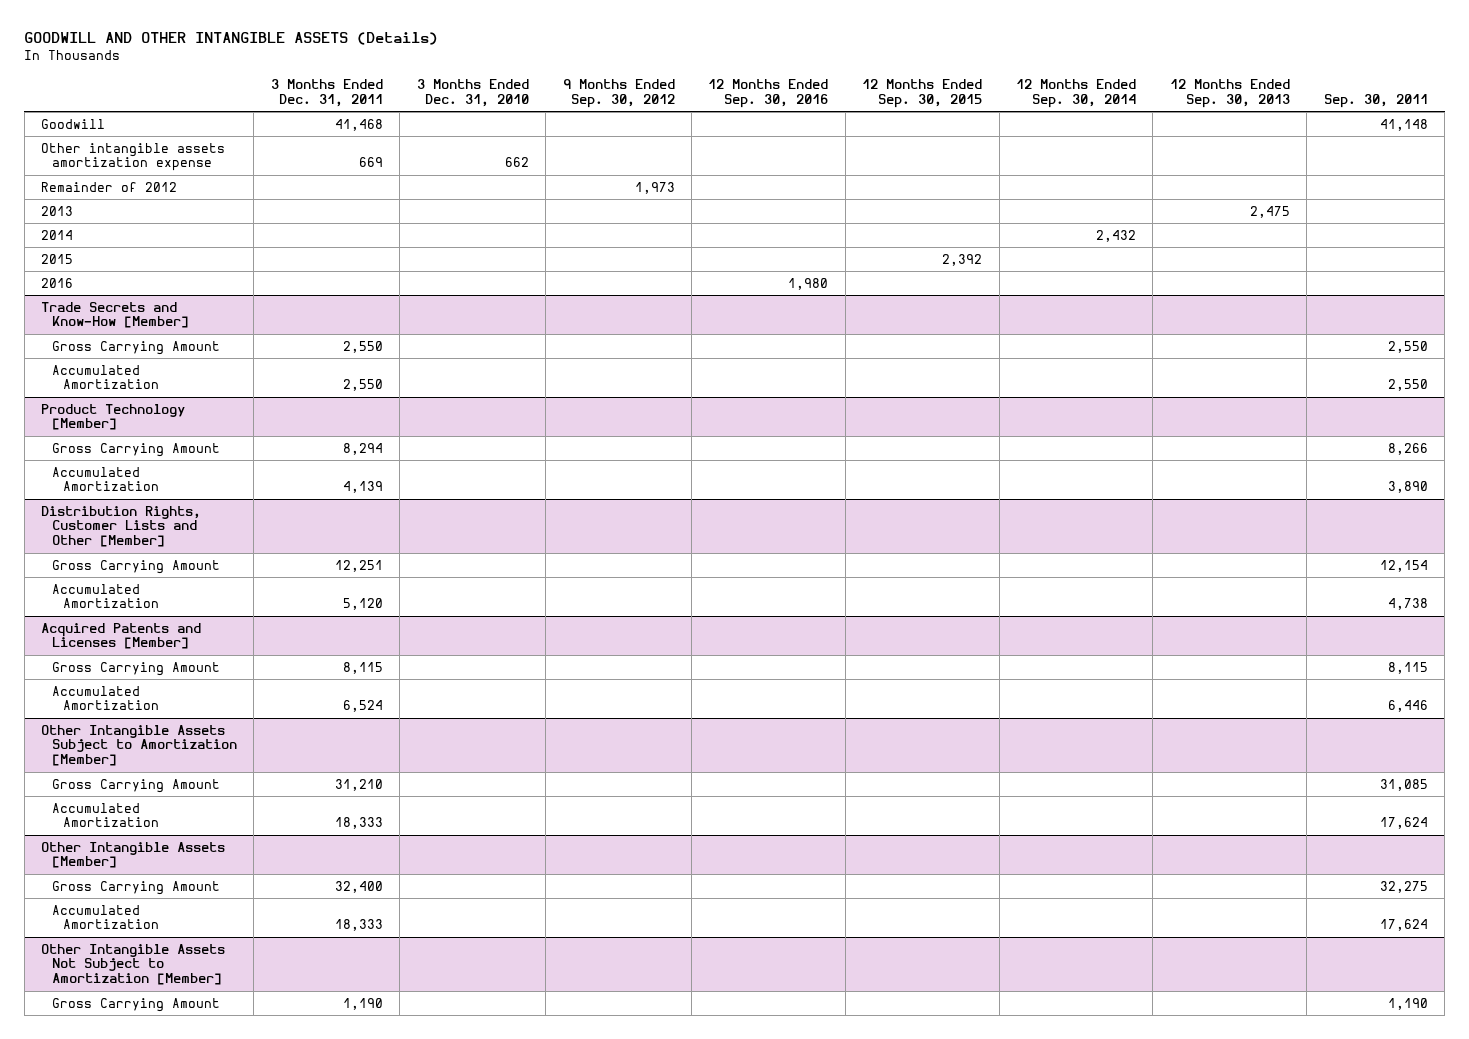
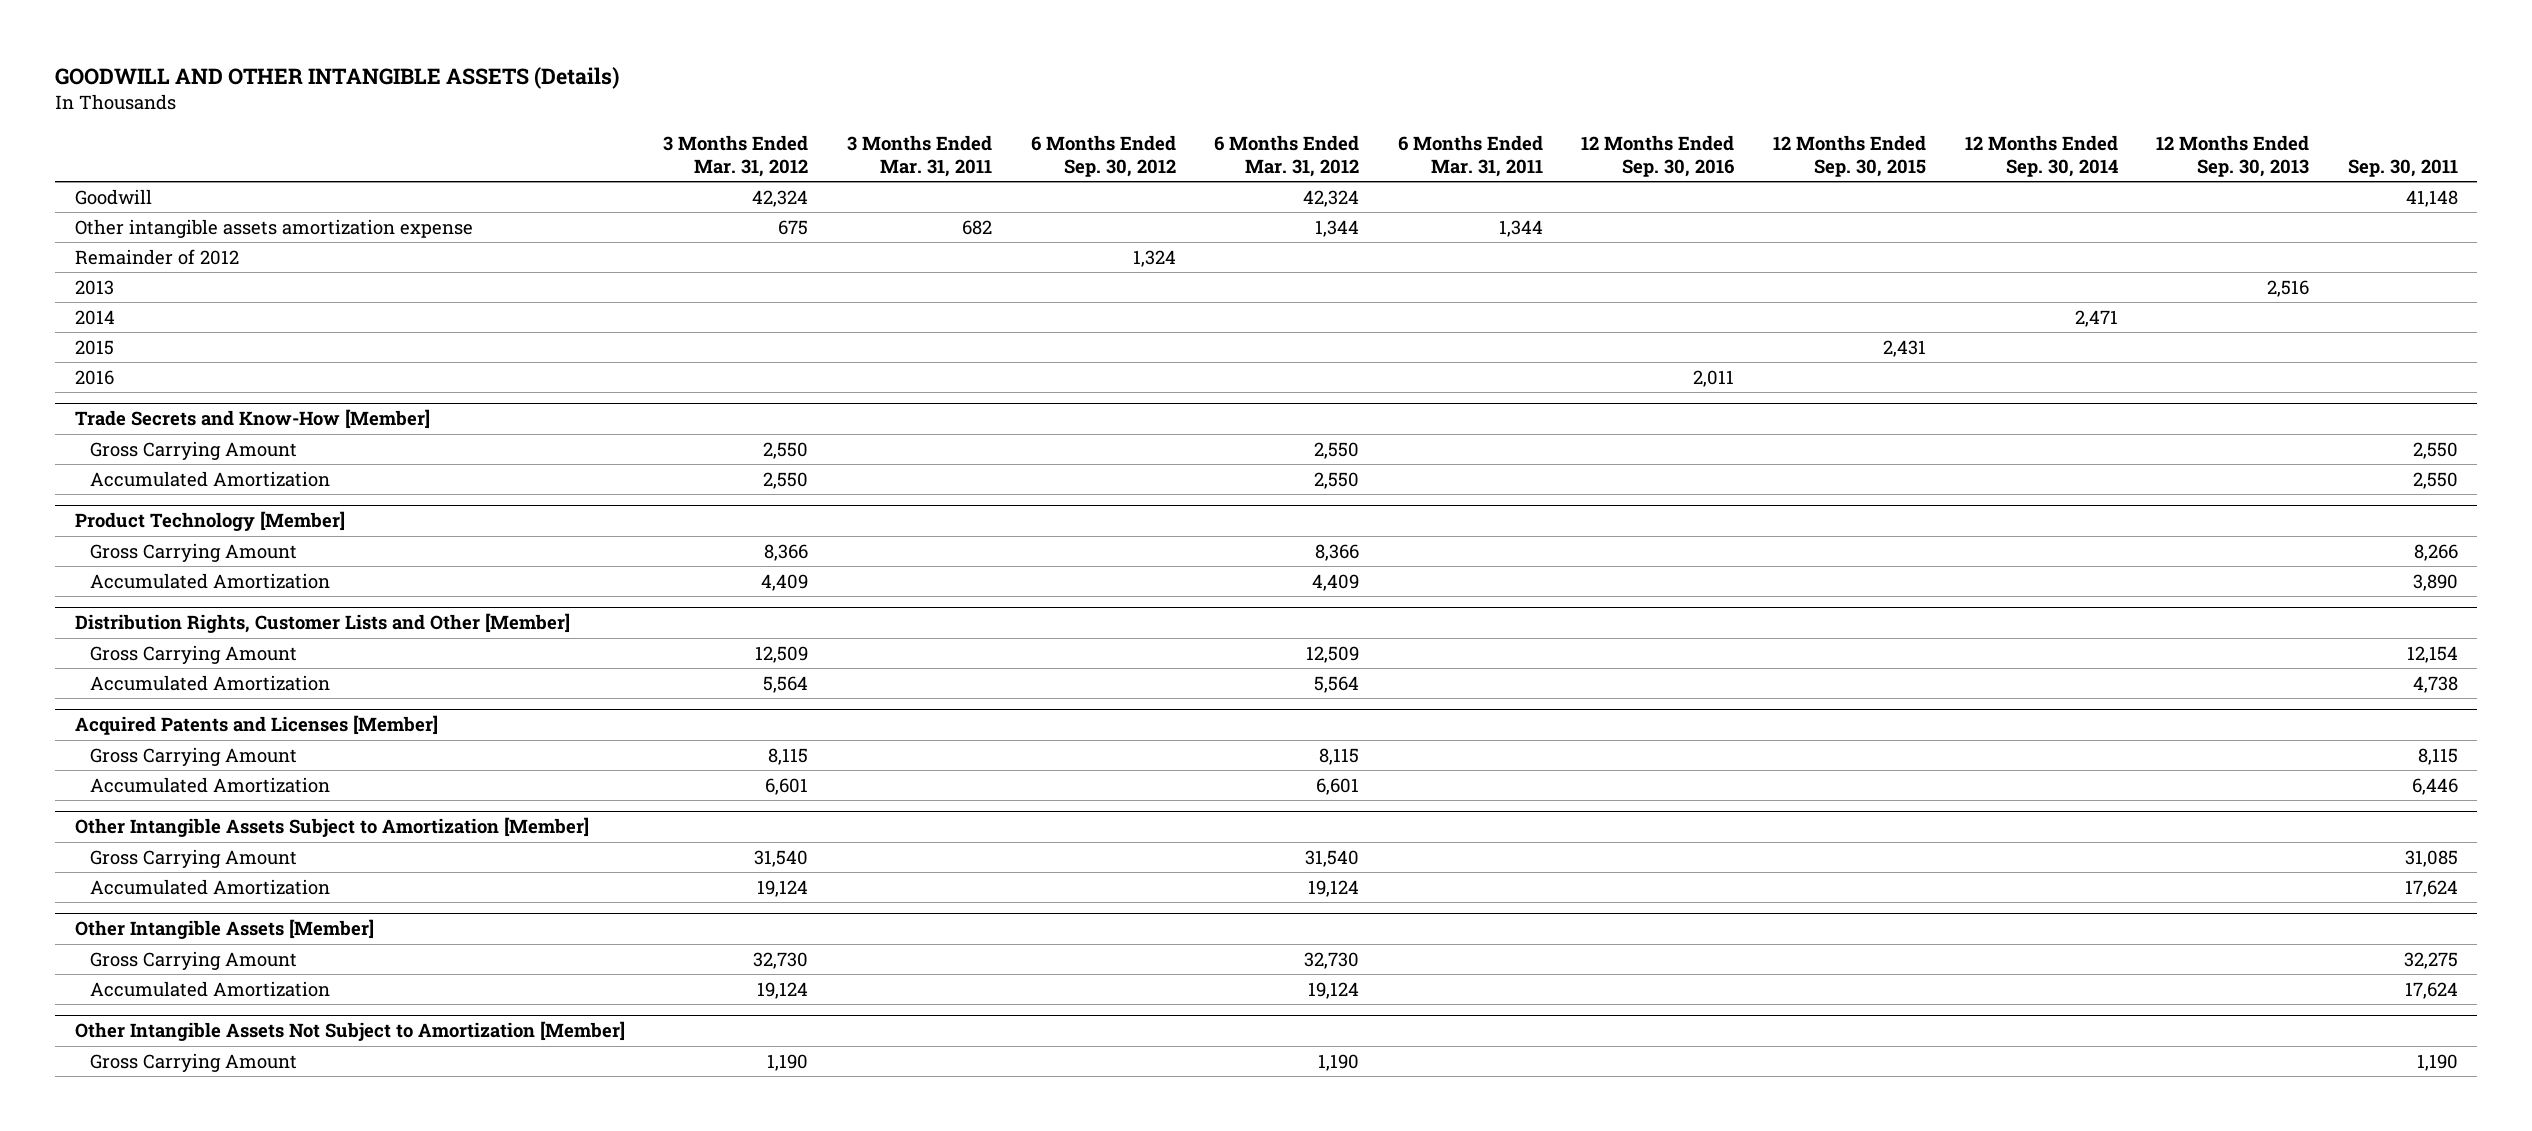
[270,78,383,107] 3 Months Ended Dec. 31, 2011 -> none
[416,78,529,107] 3 Months Ended Dec. 31, 2010 -> none
[562,78,675,108] 9 Months Ended Sep. 30, 2012 -> none
none -> [663,134,809,177] 3 Months Ended Mar. 31, 2012
none -> [846,134,992,177] 3 Months Ended Mar. 31, 2011
none -> [1030,134,1176,177] 6 Months Ended Sep. 30, 2012
none -> [1214,134,1360,177] 6 Months Ended Mar. 31, 2012
none -> [1397,134,1543,177] 6 Months Ended Mar. 31, 2011
[1249,205,1290,218] 2,475 -> [2267,279,2310,297] 2,516
[1096,229,1137,242] 2,432 -> [2074,309,2118,327] 2,471
[942,253,983,266] 2,392 -> [1882,339,1926,357] 2,431
[788,277,829,290] 1,980 -> [1693,369,1735,387] 2,011

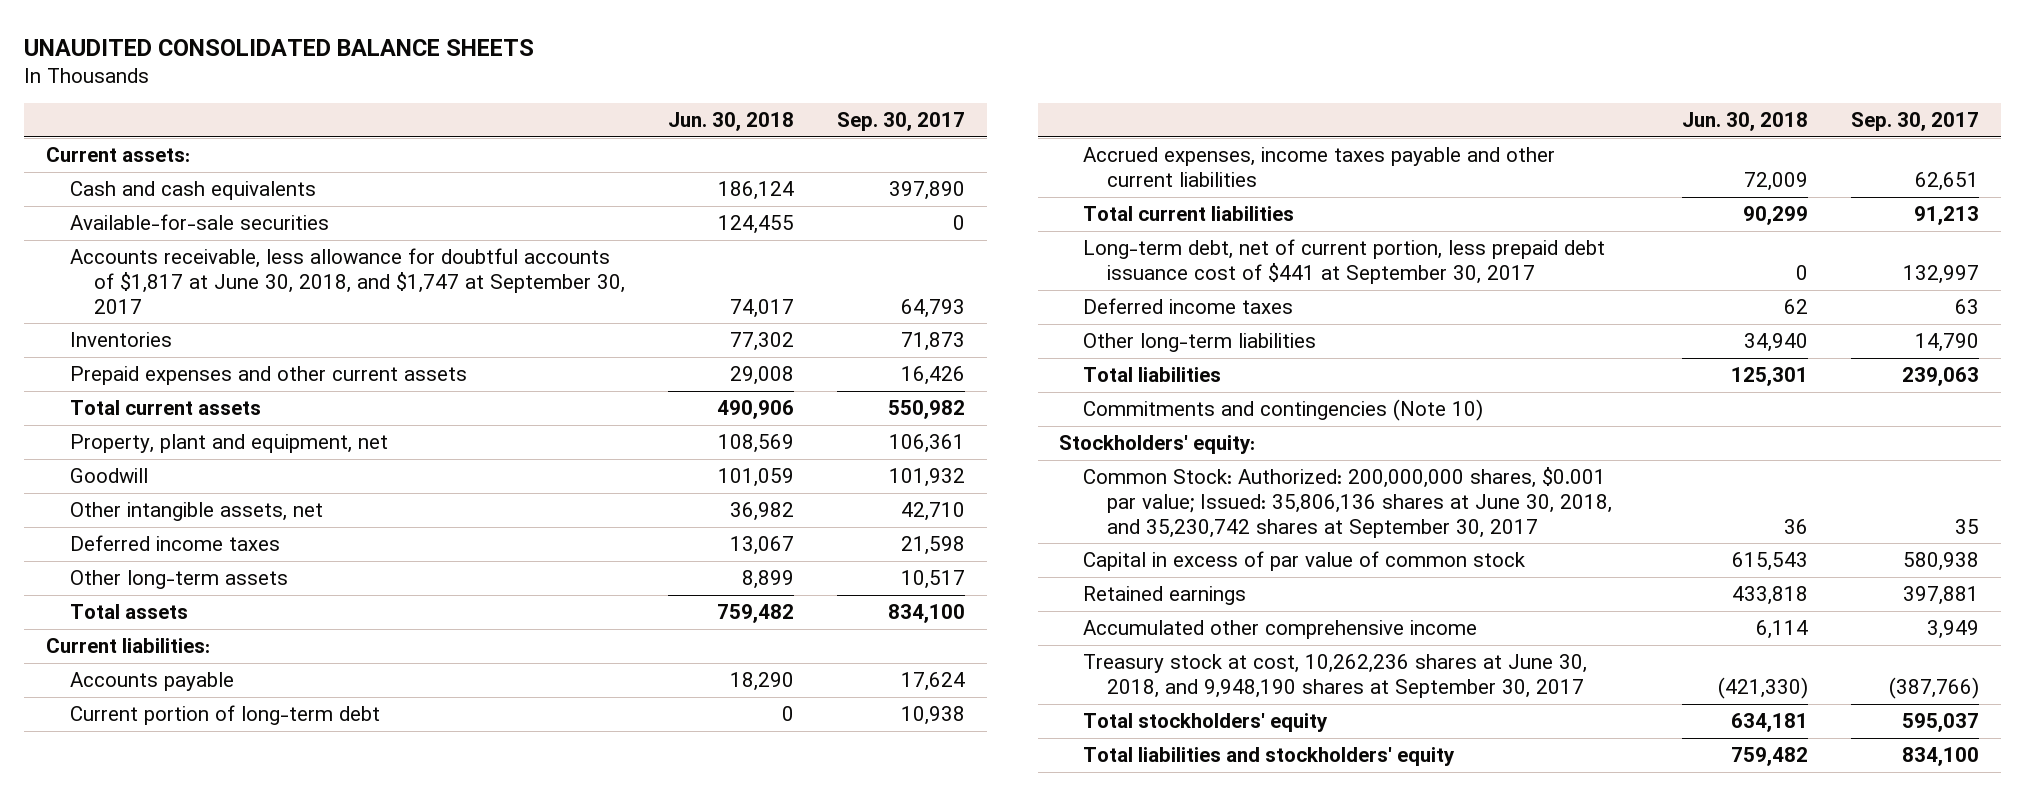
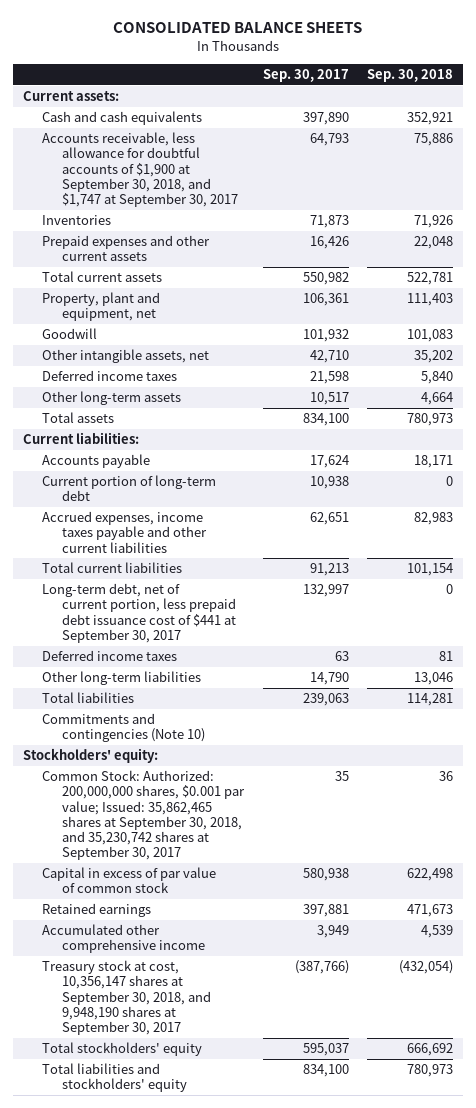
[24,38,535,56] UNAUDITED CONSOLIDATED BALANCE SHEETS -> [112,22,362,34] CONSOLIDATED BALANCE SHEETS
[668,112,795,132] Jun. 30, 2018 -> none
none -> [367,69,454,83] Sep. 30, 2018
[69,214,329,231] Available-for-sale securities -> none
[69,248,625,314] Accounts receivable, less allowance for doubtful accounts of $1,817 at June 30, 2018, and $1,747 at September 30, 2017 -> [42,132,238,207] Accounts receivable, less allowance for doubtful accounts of $1,900 at September 30, 2018, and $1,747 at September 30, 2017
[1083,467,1613,538] Common Stock: Authorized: 200,000,000 shares, $0.001 par value; Issued: 35,806,136 shares at June 30, 2018, and 35,230,742 shares at September 30, 2017 -> [42,770,245,860] Common Stock: Authorized: 200,000,000 shares, $0.001 par value; Issued: 35,862,465 shares at September 30, 2018, and 35,230,742 shares at September 30, 2017
[1083,654,1588,698] Treasury stock at cost, 10,262,236 shares at June 30, 2018, and 9,948,190 shares at September 30, 2017 -> [42,960,211,1035] Treasury stock at cost, 10,356,147 shares at September 30, 2018, and 9,948,190 shares at September 30, 2017

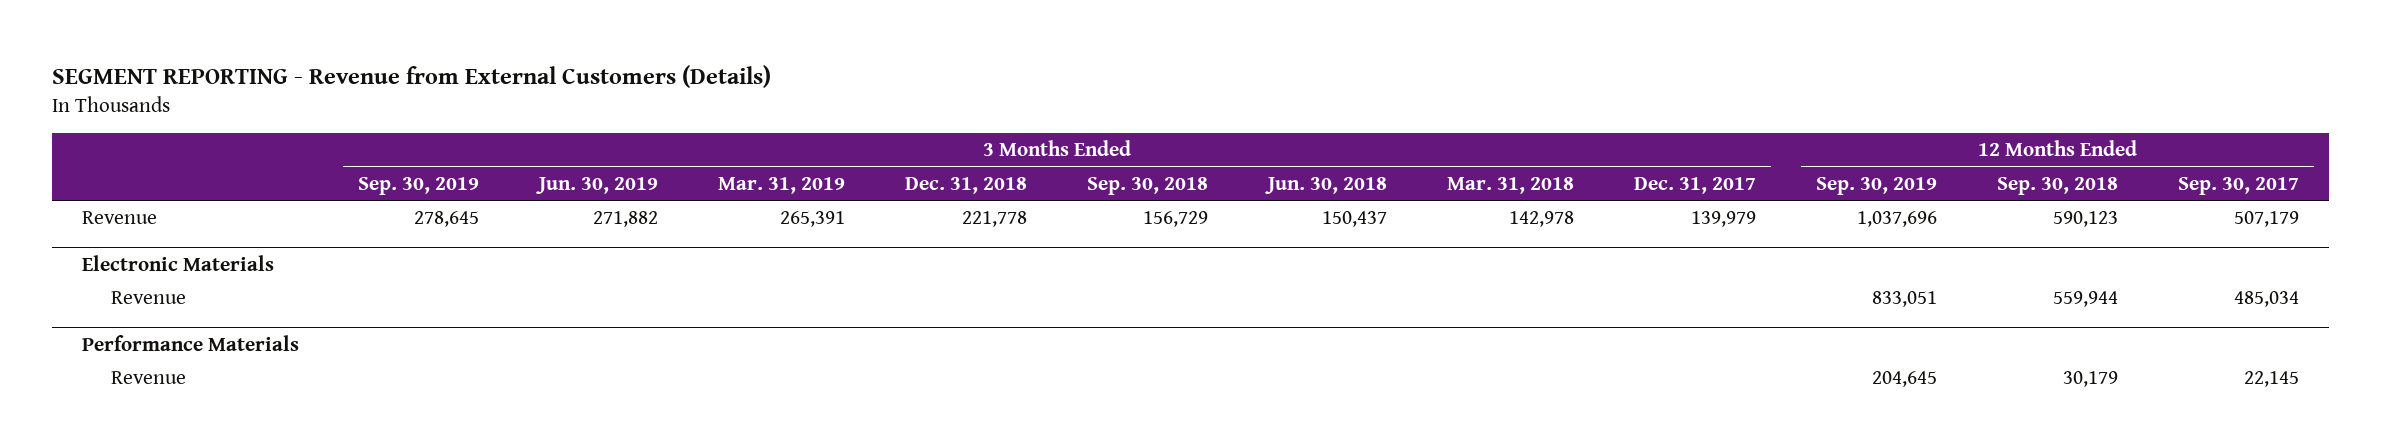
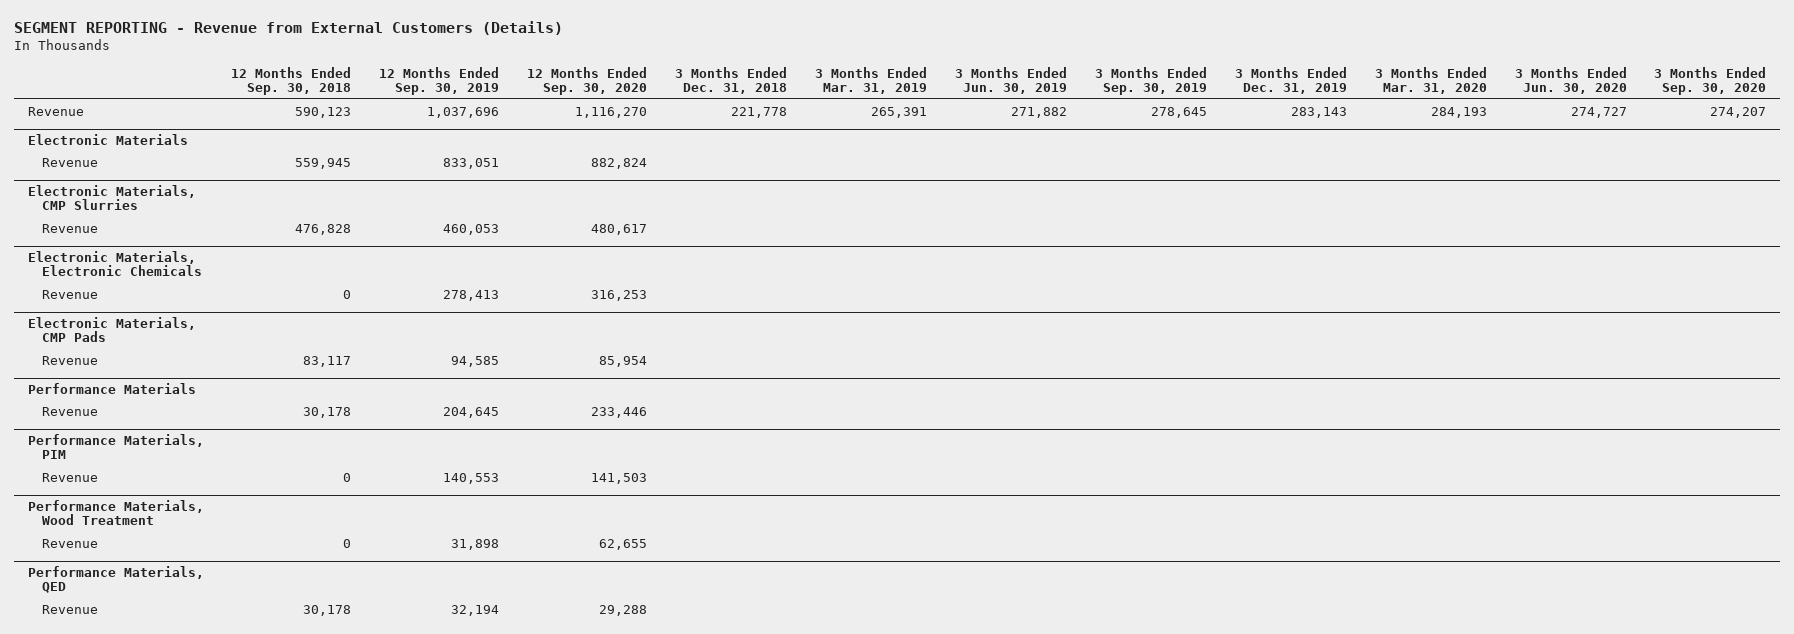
[1087,176,1209,195] Sep. 30, 2018 -> none
[1265,176,1388,194] Jun. 30, 2018 -> none
[1447,176,1575,194] Mar. 31, 2018 -> none
[1634,176,1757,194] Dec. 31, 2017 -> none
[2178,176,2300,195] Sep. 30, 2017 -> none
none -> [527,66,648,96] 12 Months Ended Sep. 30, 2020
none -> [1234,66,1347,95] 3 Months Ended Dec. 31, 2019
none -> [1374,66,1487,95] 3 Months Ended Mar. 31, 2020
none -> [1514,66,1627,95] 3 Months Ended Jun. 30, 2020
none -> [1654,66,1767,96] 3 Months Ended Sep. 30, 2020
[2053,291,2119,308] 559,944 -> [295,157,352,169] 559,945
none -> [27,184,196,211] Electronic Materials, CMP Slurries
none -> [41,223,98,233] Revenue
none -> [27,250,202,277] Electronic Materials, Electronic Chemicals
none -> [41,289,98,299] Revenue
none -> [27,316,196,343] Electronic Materials, CMP Pads
none -> [41,355,98,365] Revenue
[2063,371,2119,388] 30,179 -> [303,406,352,418] 30,178
none -> [27,433,204,460] Performance Materials, PIM
none -> [41,472,98,482] Revenue
none -> [27,499,204,526] Performance Materials, Wood Treatment
none -> [41,538,98,548] Revenue
none -> [27,565,204,594] Performance Materials, QED
none -> [41,604,98,614] Revenue

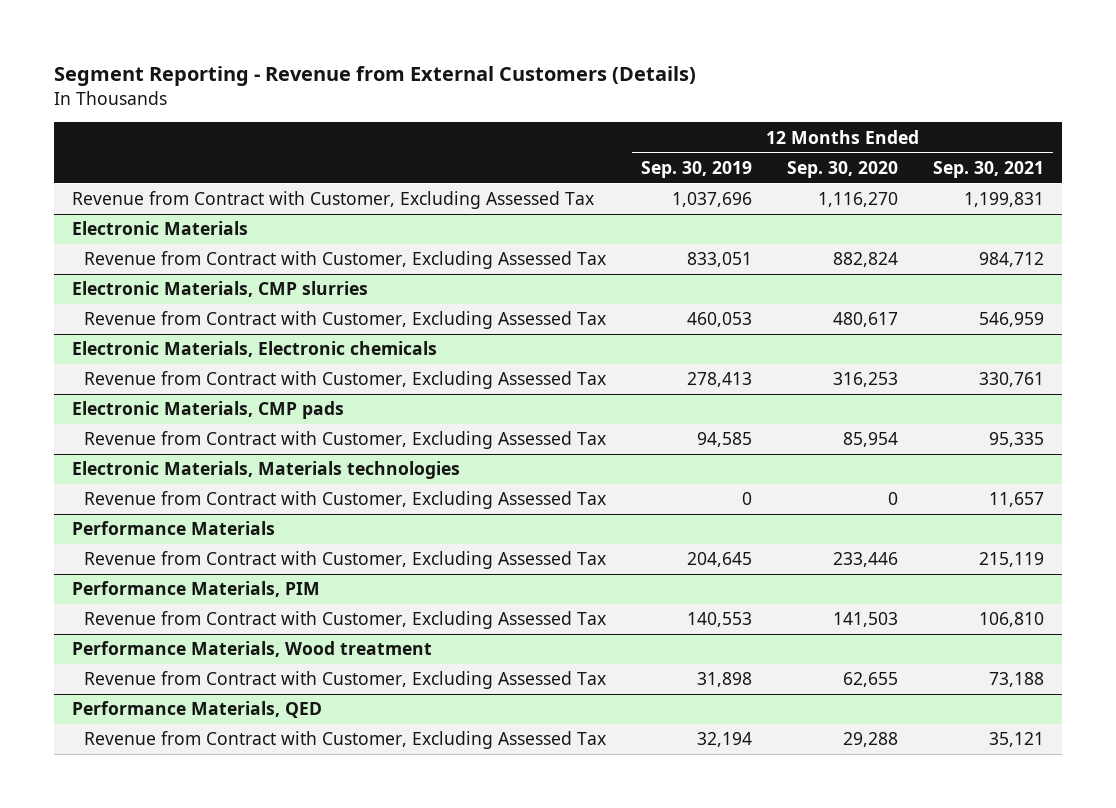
[13,20,563,35] SEGMENT REPORTING - Revenue from External Customers (Details) -> [53,66,696,87] Segment Reporting - Revenue from External Customers (Details)
[231,66,352,96] 12 Months Ended Sep. 30, 2018 -> none
[675,66,788,95] 3 Months Ended Dec. 31, 2018 -> none
[815,66,928,95] 3 Months Ended Mar. 31, 2019 -> none
[954,66,1067,95] 3 Months Ended Jun. 30, 2019 -> none
[1094,66,1207,96] 3 Months Ended Sep. 30, 2019 -> none
[1234,66,1347,95] 3 Months Ended Dec. 31, 2019 -> none
[1374,66,1487,95] 3 Months Ended Mar. 31, 2020 -> none
[1514,66,1627,95] 3 Months Ended Jun. 30, 2020 -> none
[1654,66,1767,96] 3 Months Ended Sep. 30, 2020 -> none
none -> [933,161,1045,179] Sep. 30, 2021
[27,106,84,116] Revenue -> [71,191,594,210] Revenue from Contract with Customer, Excluding Assessed Tax
[41,157,98,167] Revenue -> [84,251,607,270] Revenue from Contract with Customer, Excluding Assessed Tax
[27,184,196,211] Electronic Materials, CMP Slurries -> [71,281,368,298] Electronic Materials, CMP slurries
[41,223,98,233] Revenue -> [84,311,607,330] Revenue from Contract with Customer, Excluding Assessed Tax
[27,250,202,277] Electronic Materials, Electronic Chemicals -> [71,341,437,358] Electronic Materials, Electronic chemicals
[41,289,98,299] Revenue -> [84,371,607,390] Revenue from Contract with Customer, Excluding Assessed Tax
[27,316,196,343] Electronic Materials, CMP Pads -> [71,401,344,420] Electronic Materials, CMP pads
[41,355,98,365] Revenue -> [84,431,607,450] Revenue from Contract with Customer, Excluding Assessed Tax
none -> [71,461,460,480] Electronic Materials, Materials technologies
none -> [84,491,607,510] Revenue from Contract with Customer, Excluding Assessed Tax
[41,406,98,416] Revenue -> [84,551,607,570] Revenue from Contract with Customer, Excluding Assessed Tax
[41,472,98,482] Revenue -> [84,611,607,630] Revenue from Contract with Customer, Excluding Assessed Tax
[27,499,204,526] Performance Materials, Wood Treatment -> [71,641,432,658] Performance Materials, Wood treatment
[41,538,98,548] Revenue -> [84,671,607,690] Revenue from Contract with Customer, Excluding Assessed Tax
[41,604,98,614] Revenue -> [84,731,607,750] Revenue from Contract with Customer, Excluding Assessed Tax

